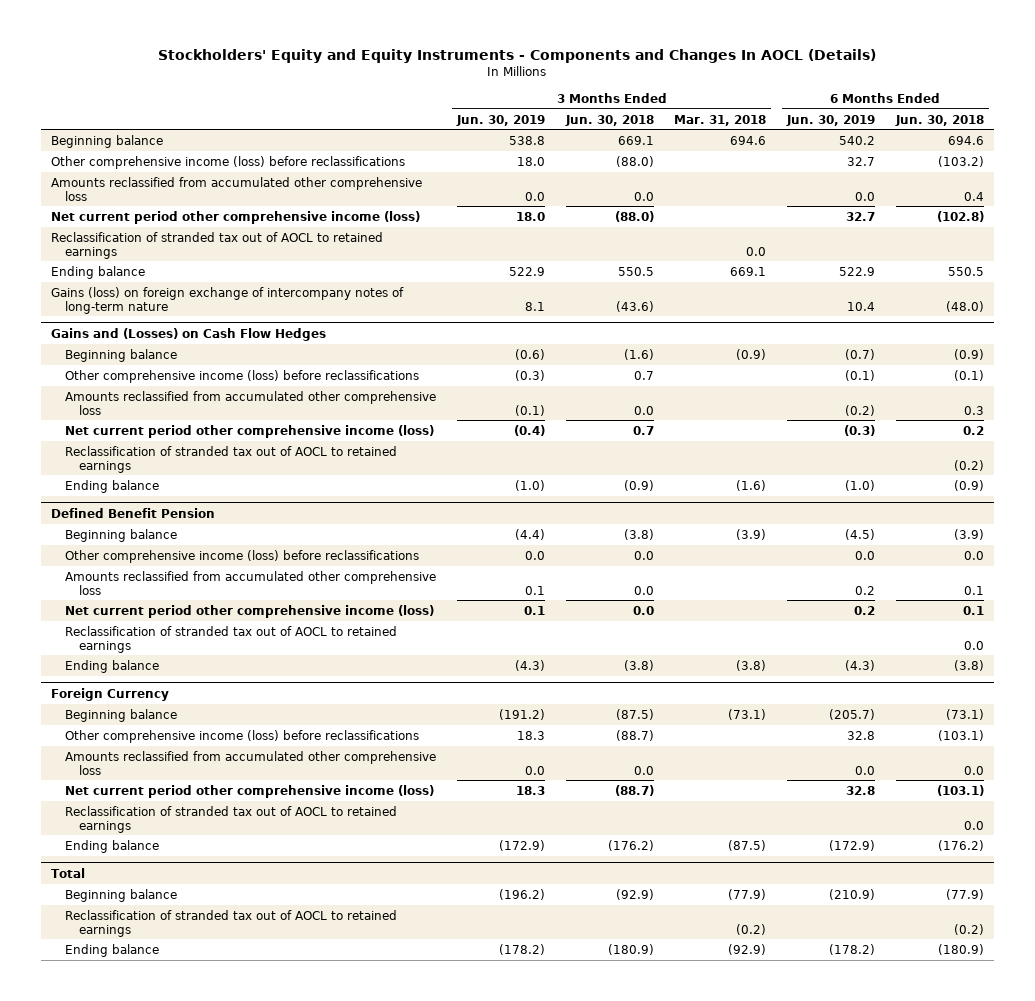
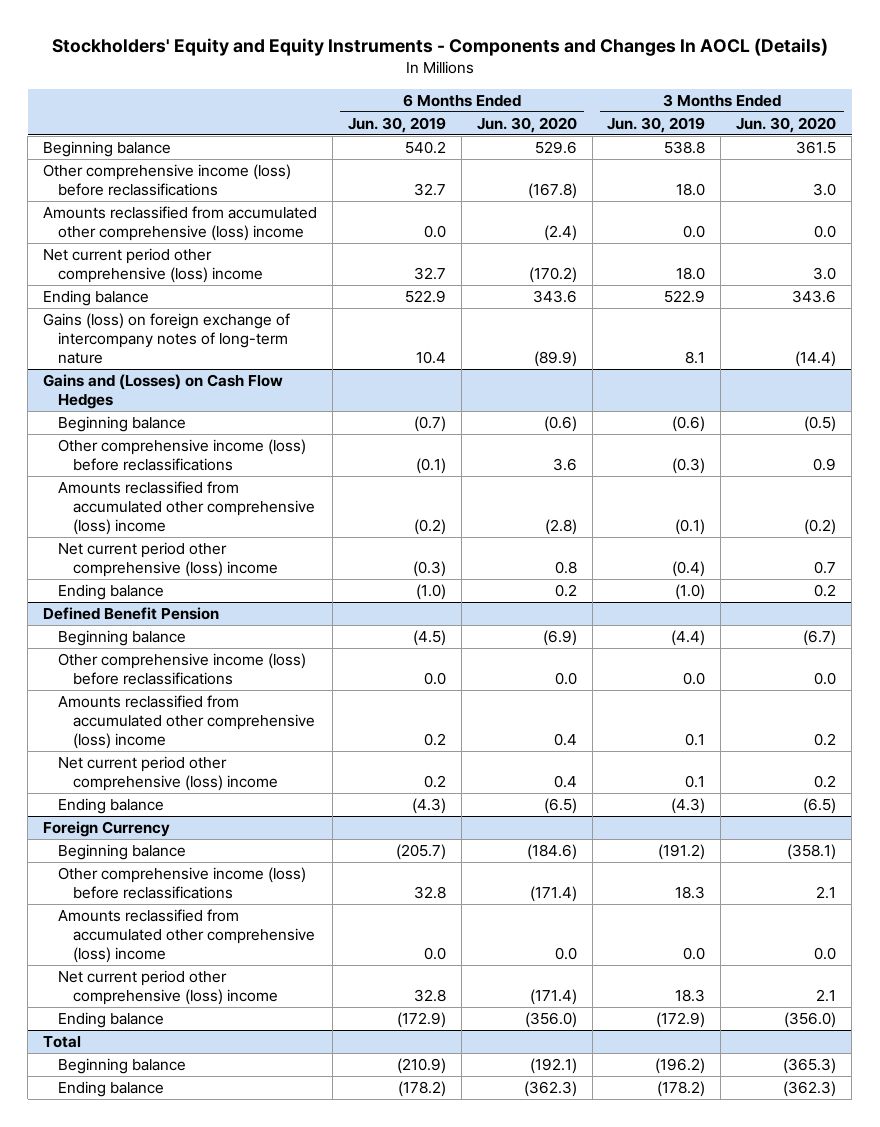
[564,114,654,126] Jun. 30, 2018 -> none
[674,114,767,126] Mar. 31, 2018 -> none
[894,114,984,126] Jun. 30, 2018 -> none
none -> [476,116,577,133] Jun. 30, 2020
none -> [736,116,837,133] Jun. 30, 2020
[51,231,384,259] Reclassification of stranded tax out of AOCL to retained earnings -> none
[51,176,423,201] Amounts reclassified from accumulated other comprehensive loss -> [43,206,318,242] Amounts reclassified from accumulated other comprehensive (loss) income
[51,210,421,224] Net current period other comprehensive income (loss) -> [43,248,264,284] Net current period other comprehensive (loss) income
[65,445,398,473] Reclassification of stranded tax out of AOCL to retained earnings -> none
[65,390,437,415] Amounts reclassified from accumulated other comprehensive loss -> [58,481,316,536] Amounts reclassified from accumulated other comprehensive (loss) income
[65,424,435,438] Net current period other comprehensive income (loss) -> [58,542,279,578] Net current period other comprehensive (loss) income
[65,625,398,653] Reclassification of stranded tax out of AOCL to retained earnings -> none
[65,570,437,595] Amounts reclassified from accumulated other comprehensive loss -> [58,695,316,750] Amounts reclassified from accumulated other comprehensive (loss) income
[65,604,435,618] Net current period other comprehensive income (loss) -> [58,756,279,792] Net current period other comprehensive (loss) income
[65,805,398,833] Reclassification of stranded tax out of AOCL to retained earnings -> none
[65,750,437,775] Amounts reclassified from accumulated other comprehensive loss -> [58,909,316,964] Amounts reclassified from accumulated other comprehensive (loss) income
[65,784,435,798] Net current period other comprehensive income (loss) -> [58,970,279,1006] Net current period other comprehensive (loss) income
[65,909,398,937] Reclassification of stranded tax out of AOCL to retained earnings -> none

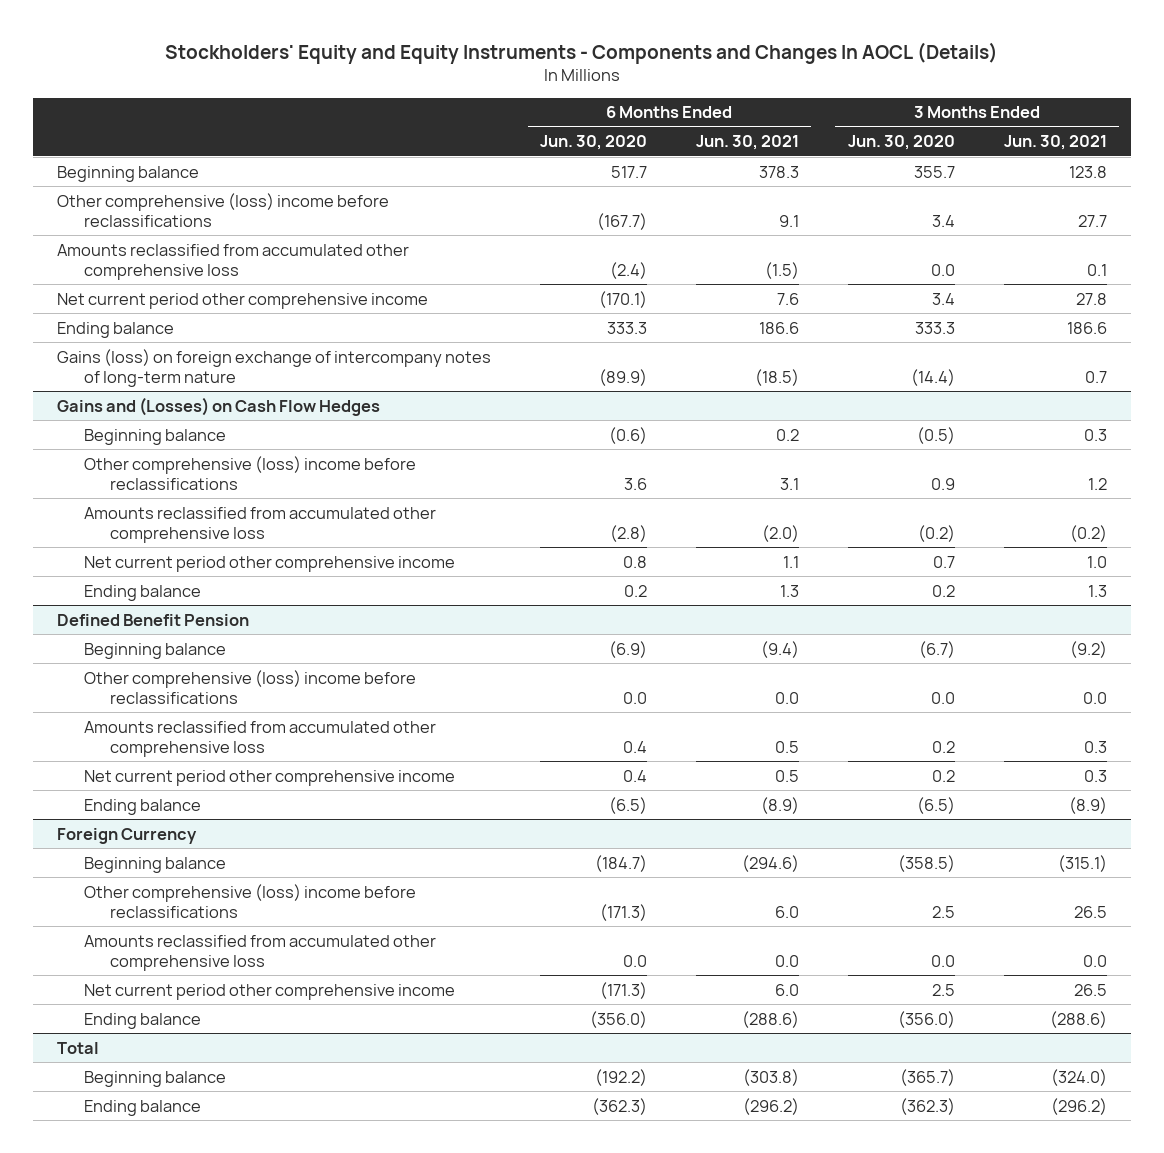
[348,116,447,133] Jun. 30, 2019 -> none
[607,116,706,133] Jun. 30, 2019 -> none
none -> [695,135,799,151] Jun. 30, 2021
none -> [1003,135,1107,151] Jun. 30, 2021
[534,141,577,155] 529.6 -> [611,165,648,178] 517.7
[796,141,837,155] 361.5 -> [913,165,955,178] 355.7
[43,164,292,197] Other comprehensive income (loss) before reclassifications -> [57,192,390,227] Other comprehensive (loss) income before reclassifications
[527,183,577,200] (167.8) -> [597,212,648,230] (167.7)
[813,183,837,197] 3.0 -> [931,214,955,227] 3.4
[43,206,318,242] Amounts reclassified from accumulated other comprehensive (loss) income -> [57,243,410,280] Amounts reclassified from accumulated other comprehensive loss
[43,248,264,284] Net current period other comprehensive (loss) income -> [57,292,429,309] Net current period other comprehensive income
[528,267,577,284] (170.2) -> [599,290,648,308] (170.1)
[813,267,837,281] 3.0 -> [931,292,955,305] 3.4
[532,290,577,304] 343.6 -> [607,321,648,334] 333.3
[792,290,837,304] 343.6 -> [914,321,955,334] 333.3
[58,439,307,472] Other comprehensive income (loss) before reclassifications -> [83,455,416,490] Other comprehensive (loss) income before reclassifications
[58,481,316,536] Amounts reclassified from accumulated other comprehensive (loss) income -> [83,506,436,543] Amounts reclassified from accumulated other comprehensive loss
[58,542,279,578] Net current period other comprehensive (loss) income -> [83,555,455,572] Net current period other comprehensive income
[58,653,307,686] Other comprehensive income (loss) before reclassifications -> [83,669,416,704] Other comprehensive (loss) income before reclassifications
[58,695,316,750] Amounts reclassified from accumulated other comprehensive (loss) income -> [83,720,436,757] Amounts reclassified from accumulated other comprehensive loss
[58,756,279,792] Net current period other comprehensive (loss) income -> [83,769,455,786] Net current period other comprehensive income
[526,844,577,861] (184.6) -> [595,854,648,872] (184.7)
[787,844,837,861] (358.1) -> [897,854,955,872] (358.5)
[58,867,307,900] Other comprehensive income (loss) before reclassifications -> [83,883,416,918] Other comprehensive (loss) income before reclassifications
[529,886,577,903] (171.4) -> [600,903,648,921] (171.3)
[816,886,837,900] 2.1 -> [931,905,955,918] 2.5
[58,909,316,964] Amounts reclassified from accumulated other comprehensive (loss) income -> [83,934,436,971] Amounts reclassified from accumulated other comprehensive loss
[58,970,279,1006] Net current period other comprehensive (loss) income -> [83,983,455,1000] Net current period other comprehensive income
[529,989,577,1006] (171.4) -> [600,981,648,999] (171.3)
[816,989,837,1003] 2.1 -> [931,983,955,996] 2.5
[529,1058,577,1075] (192.1) -> [595,1068,648,1086] (192.2)
[783,1058,837,1075] (365.3) -> [899,1068,955,1086] (365.7)

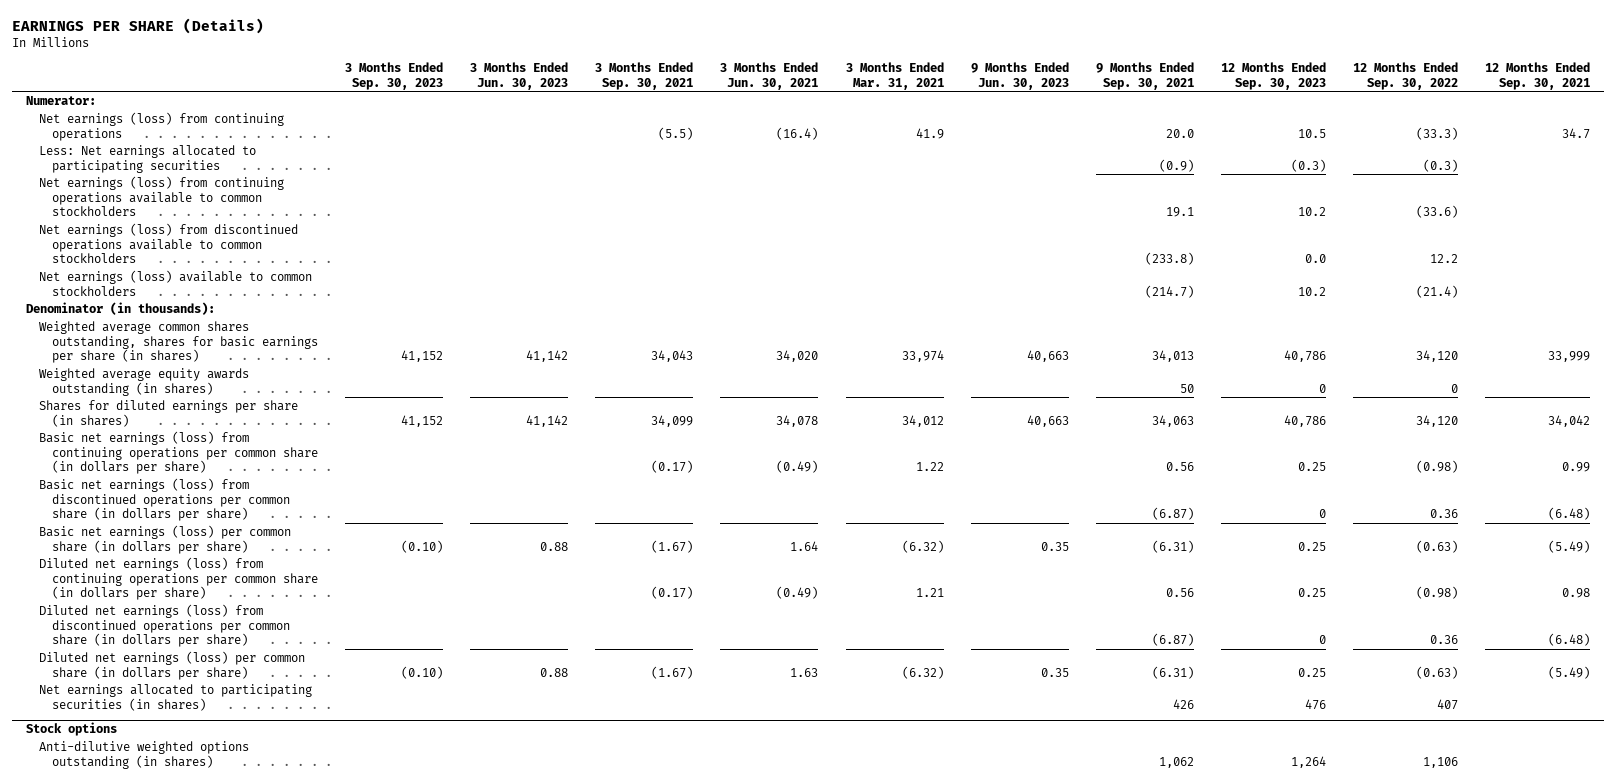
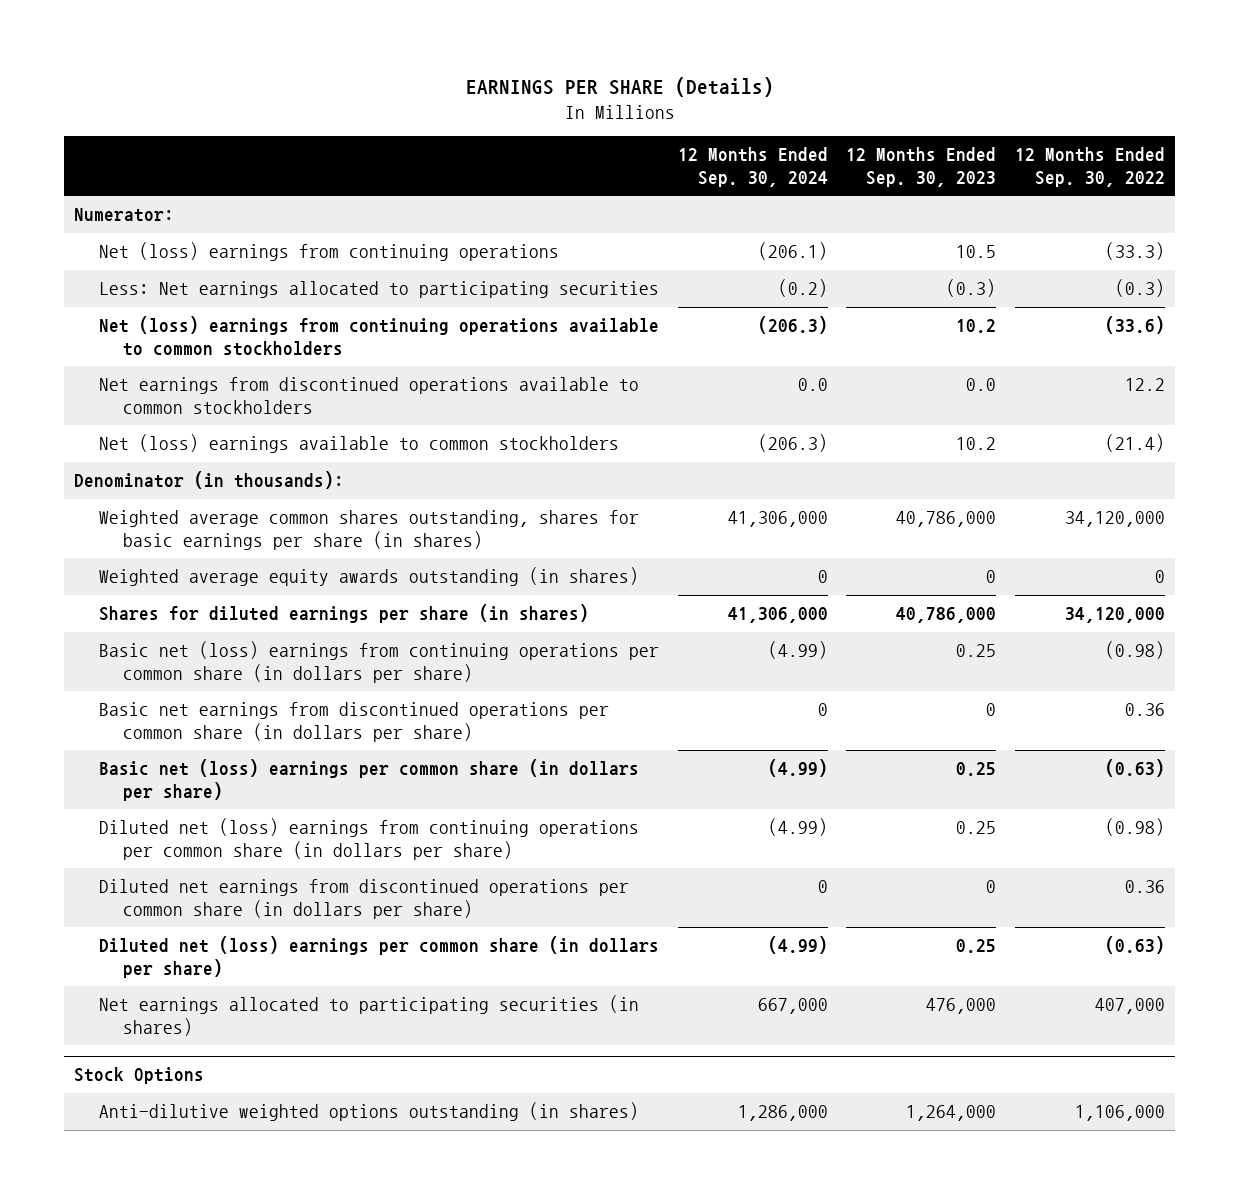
[345,61,444,90] 3 Months Ended Sep. 30, 2023 -> none
[470,61,569,90] 3 Months Ended Jun. 30, 2023 -> none
[595,61,694,90] 3 Months Ended Sep. 30, 2021 -> none
[720,61,819,90] 3 Months Ended Jun. 30, 2021 -> none
[845,61,944,90] 3 Months Ended Mar. 31, 2021 -> none
[970,61,1069,90] 9 Months Ended Jun. 30, 2023 -> none
[1095,61,1194,90] 9 Months Ended Sep. 30, 2021 -> none
[1485,61,1591,90] 12 Months Ended Sep. 30, 2021 -> none
none -> [677,147,828,187] 12 Months Ended Sep. 30, 2024
[38,111,284,141] Net earnings (loss) from continuing operations -> [98,242,559,262] Net (loss) earnings from continuing operations
[38,175,284,217] Net earnings (loss) from continuing operations available to common stockholders -> [98,316,659,356] Net (loss) earnings from continuing operations available to common stockholders
[38,222,298,264] Net earnings (loss) from discontinued operations available to common stockholders -> [98,377,639,414] Net earnings from discontinued operations available to common stockholders
[38,269,312,296] Net earnings (loss) available to common stockholders -> [98,434,619,454] Net (loss) earnings available to common stockholders
[1283,350,1326,363] 40,786 -> [896,511,997,528] 40,786,000
[1416,350,1459,363] 34,120 -> [1065,511,1166,528] 34,120,000
[1283,414,1326,427] 40,786 -> [896,607,997,624] 40,786,000
[1416,414,1459,427] 34,120 -> [1065,607,1166,624] 34,120,000
[38,430,318,475] Basic net earnings (loss) from continuing operations per common share (in dollars per share) -> [98,641,659,683] Basic net (loss) earnings from continuing operations per common share (in dollars per share)
[38,477,290,522] Basic net earnings (loss) from discontinued operations per common share (in dollars per share) -> [98,702,609,742] Basic net earnings from discontinued operations per common share (in dollars per share)
[38,524,291,554] Basic net earnings (loss) per common share (in dollars per share) -> [98,759,639,801] Basic net (loss) earnings per common share (in dollars per share)
[38,556,318,601] Diluted net earnings (loss) from continuing operations per common share (in dollars per share) -> [98,818,639,860] Diluted net (loss) earnings from continuing operations per common share (in dollars per share)
[38,603,290,648] Diluted net earnings (loss) from discontinued operations per common share (in dollars per share) -> [98,879,629,919] Diluted net earnings from discontinued operations per common share (in dollars per share)
[38,650,305,680] Diluted net earnings (loss) per common share (in dollars per share) -> [98,936,659,978] Diluted net (loss) earnings per common share (in dollars per share)
[1304,698,1326,710] 476 -> [926,998,997,1015] 476,000
[1437,698,1459,710] 407 -> [1095,998,1166,1015] 407,000
[25,722,117,737] Stock options -> [73,1067,204,1085] Stock Options
[1290,755,1326,768] 1,264 -> [906,1105,997,1122] 1,264,000
[1423,756,1459,768] 1,106 -> [1075,1105,1166,1122] 1,106,000

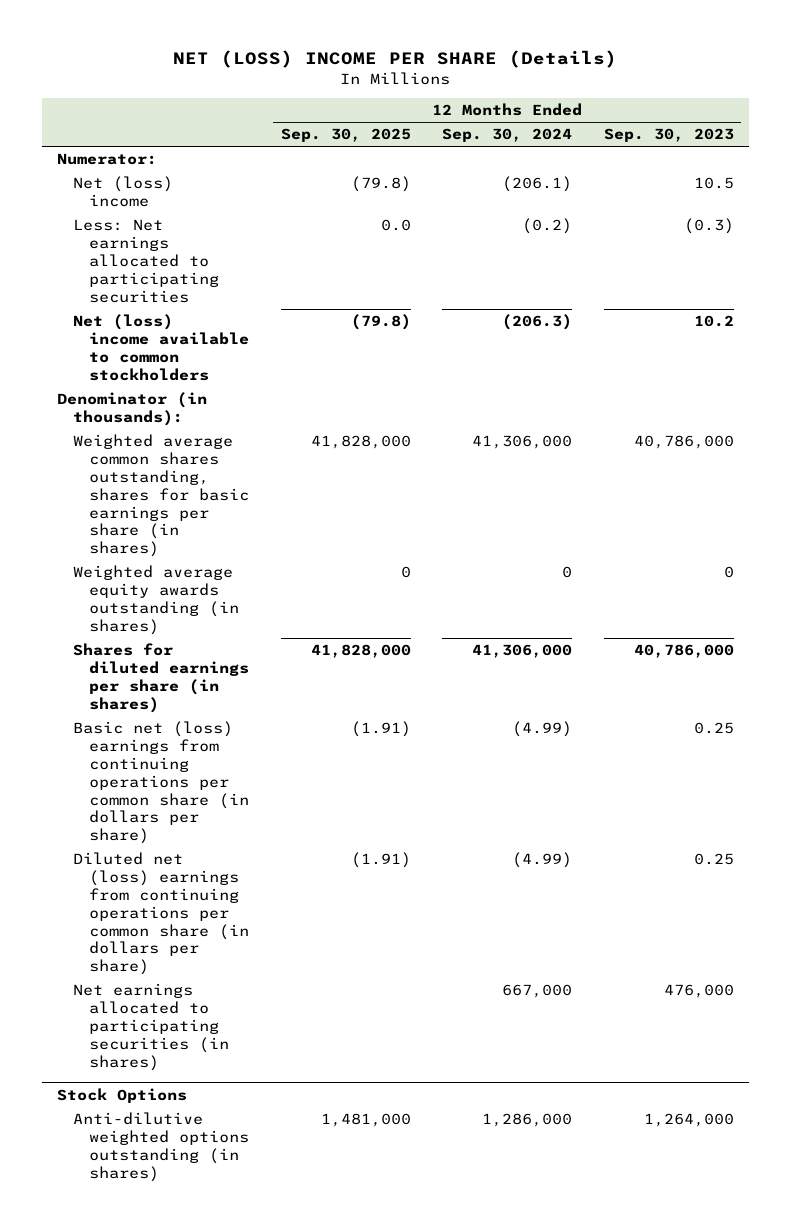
[465,76,774,97] EARNINGS PER SHARE (Details) -> [173,50,618,69] NET (LOSS) INCOME PER SHARE (Details)
[1015,147,1166,187] 12 Months Ended Sep. 30, 2022 -> none
none -> [280,128,411,143] Sep. 30, 2025
[98,242,559,262] Net (loss) earnings from continuing operations -> [73,176,174,207] Net (loss) income
[98,377,639,414] Net earnings from discontinued operations available to common stockholders -> none
[98,434,619,454] Net (loss) earnings available to common stockholders -> none
[98,316,659,356] Net (loss) earnings from continuing operations available to common stockholders -> [73,314,250,381] Net (loss) income available to common stockholders
[98,702,609,742] Basic net earnings from discontinued operations per common share (in dollars per share) -> none
[98,759,639,801] Basic net (loss) earnings per common share (in dollars per share) -> none
[98,879,629,919] Diluted net earnings from discontinued operations per common share (in dollars per share) -> none
[98,936,659,978] Diluted net (loss) earnings per common share (in dollars per share) -> none

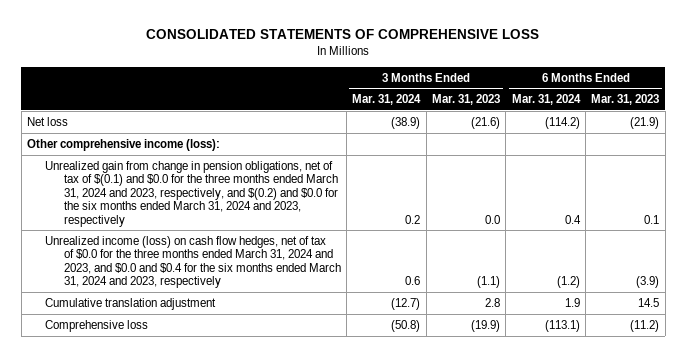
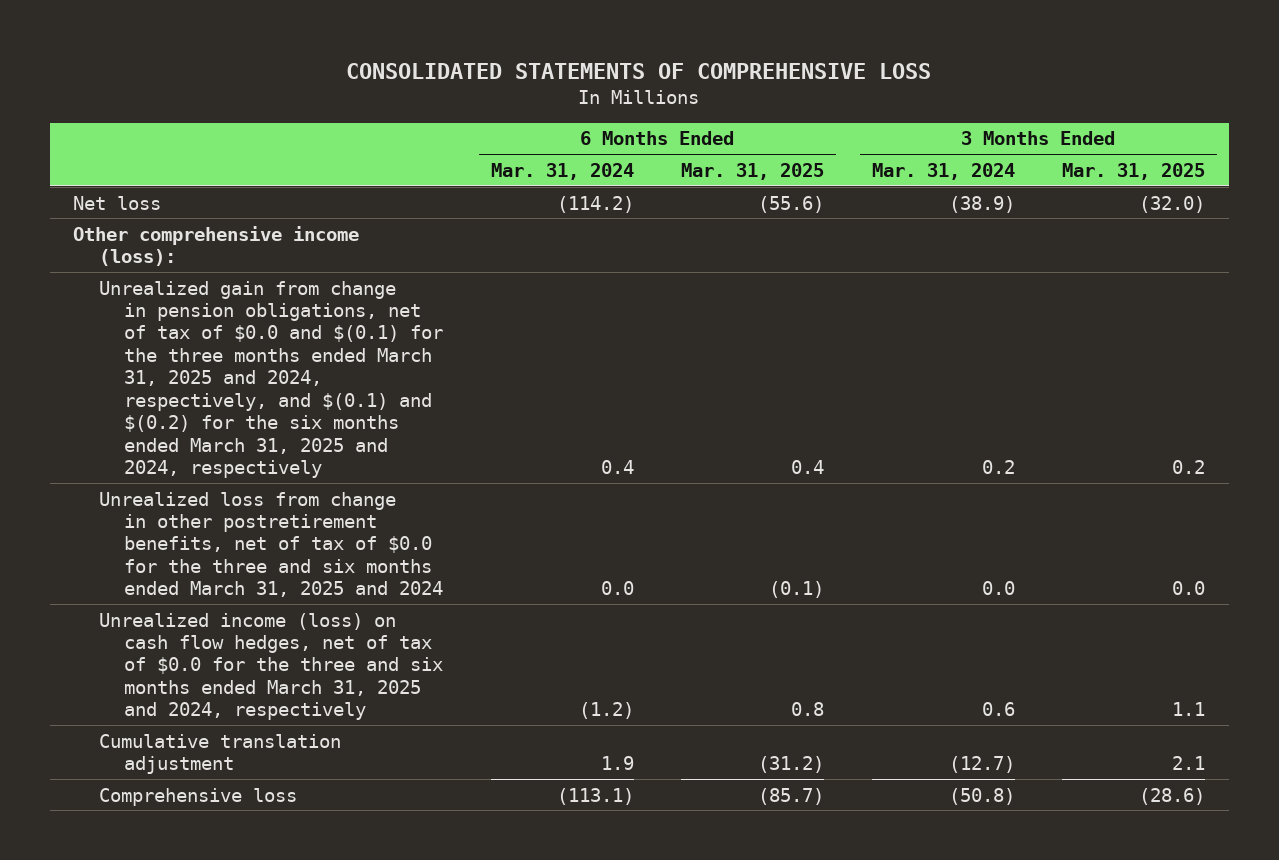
[431,94,500,106] Mar. 31, 2023 -> none
[591,94,660,106] Mar. 31, 2023 -> none
none -> [681,162,825,180] Mar. 31, 2025
none -> [1062,162,1206,180] Mar. 31, 2025
[45,160,338,227] Unrealized gain from change in pension obligations, net of tax of $(0.1) and $0.0 for the three months ended March 31, 2024 and 2023, respectively, and $(0.2) and $0.0 for the six months ended March 31, 2024 and 2023, respectively -> [98,280,444,479] Unrealized gain from change in pension obligations, net of tax of $0.0 and $(0.1) for the three months ended March 31, 2025 and 2024, respectively, and $(0.1) and $(0.2) for the six months ended March 31, 2025 and 2024, respectively
none -> [98,491,444,598] Unrealized loss from change in other postretirement benefits, net of tax of $0.0 for the three and six months ended March 31, 2025 and 2024
[45,235,341,289] Unrealized income (loss) on cash flow hedges, net of tax of $0.0 for the three months ended March 31, 2024 and 2023, and $0.0 and $0.4 for the six months ended March 31, 2024 and 2023, respectively -> [98,612,444,721] Unrealized income (loss) on cash flow hedges, net of tax of $0.0 for the three and six months ended March 31, 2025 and 2024, respectively

